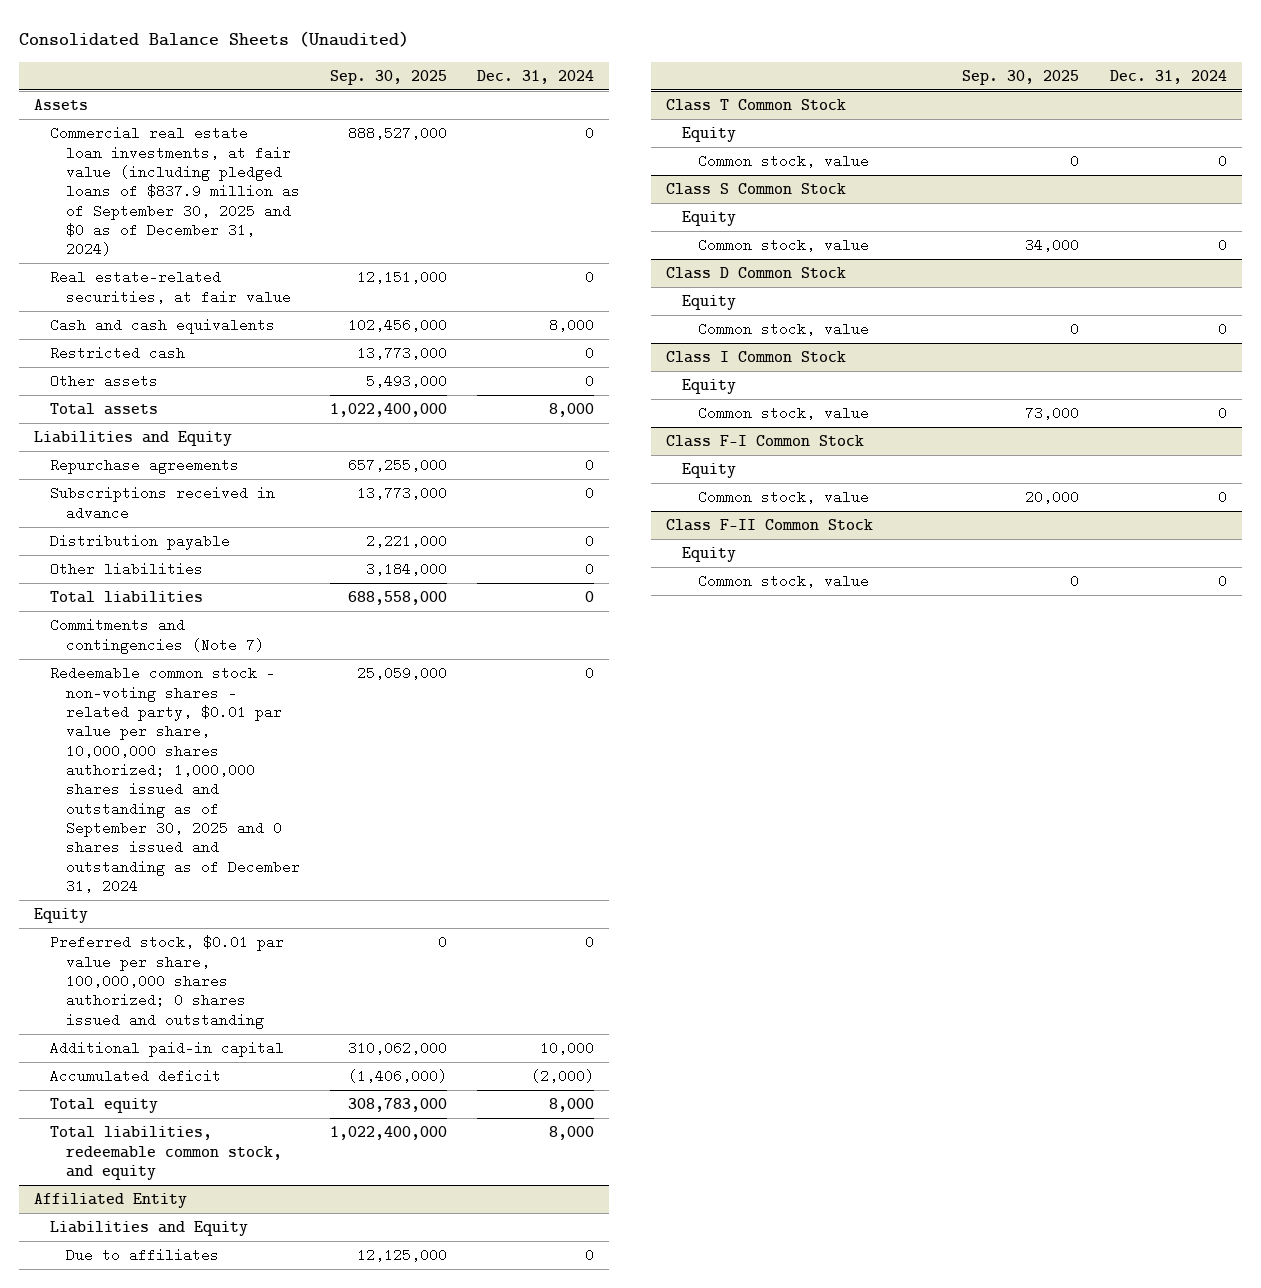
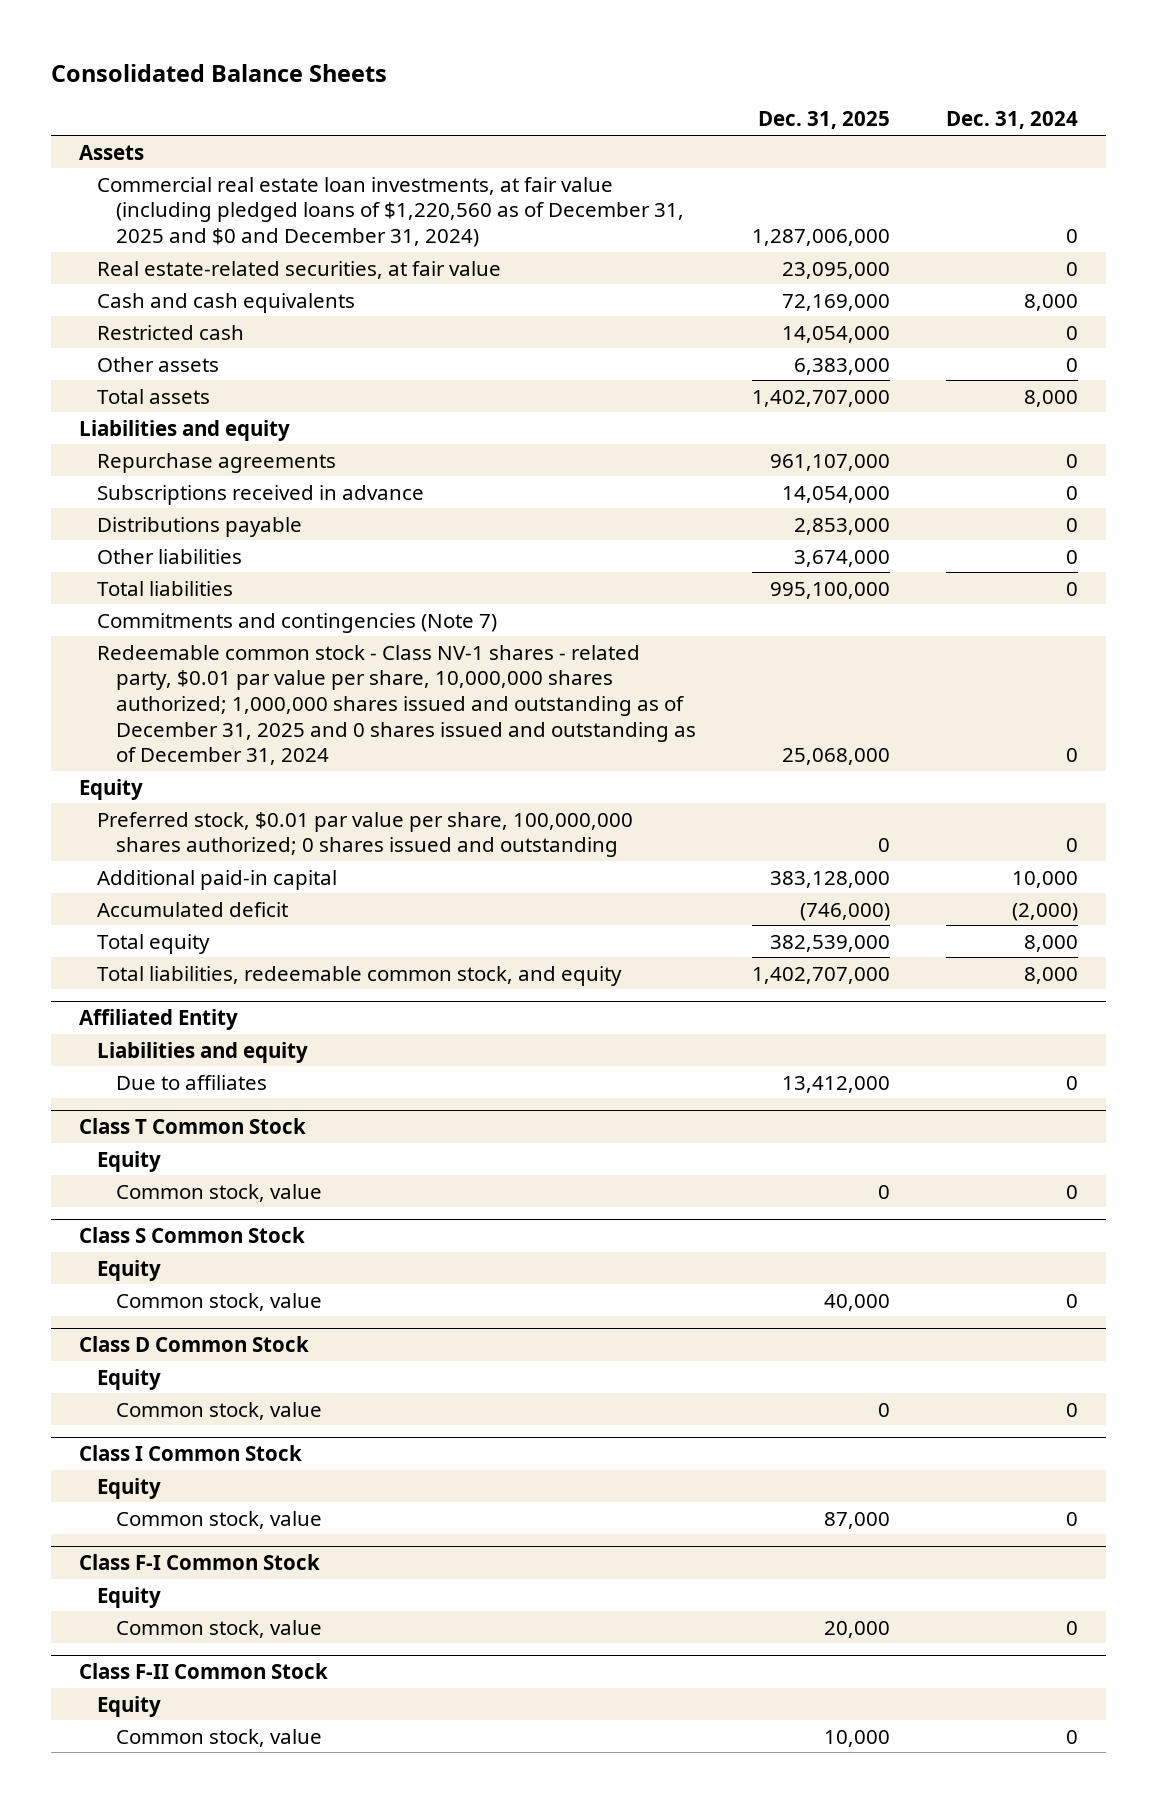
[18,30,409,47] Consolidated Balance Sheets (Unaudited) -> [50,64,387,83] Consolidated Balance Sheets
[329,69,447,85] Sep. 30, 2025 -> none
none -> [758,111,891,130] Dec. 31, 2025
[49,126,300,257] Commercial real estate loan investments, at fair value (including pledged loans of $837.9 million as of September 30, 2025 and $0 as of December 31, 2024) -> [97,176,685,247] Commercial real estate loan investments, at fair value (including pledged loans of $1,220,560 as of December 31, 2025 and $0 and December 31, 2024)
[34,431,233,447] Liabilities and Equity -> [78,419,290,441] Liabilities and equity
[49,534,230,551] Distribution payable -> [97,516,303,537] Distributions payable
[49,666,300,894] Redeemable common stock - non-voting shares - related party, $0.01 par value per share, 10,000,000 shares authorized; 1,000,000 shares issued and outstanding as of September 30, 2025 and 0 shares issued and outstanding as of December 31, 2024 -> [97,644,697,766] Redeemable common stock - Class NV-1 shares - related party, $0.01 par value per share, 10,000,000 shares authorized; 1,000,000 shares issued and outstanding as of December 31, 2025 and 0 shares issued and outstanding as of December 31, 2024
[49,1221,248,1237] Liabilities and Equity -> [97,1041,309,1063] Liabilities and equity

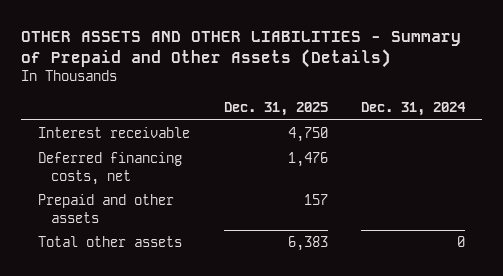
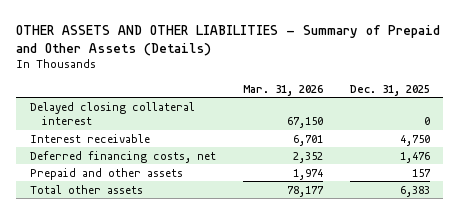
[361,101,467,116] Dec. 31, 2024 -> none
none -> [242,84,323,96] Mar. 31, 2026
none -> [29,101,195,125] Delayed closing collateral interest

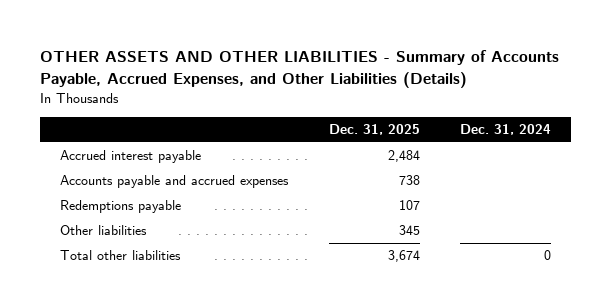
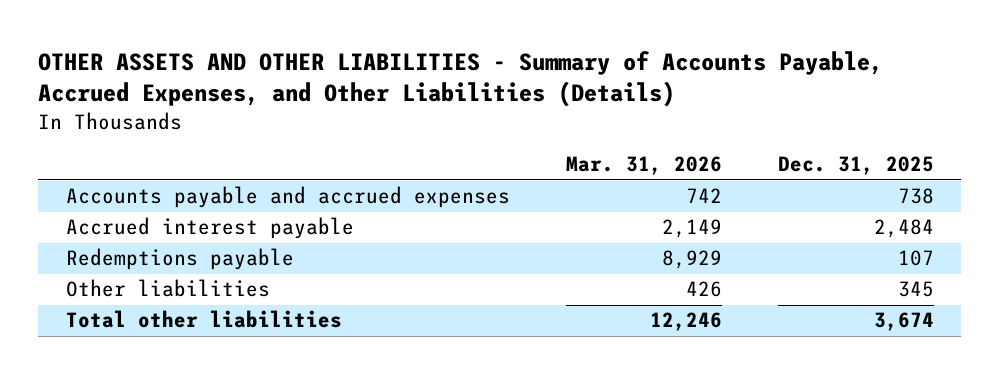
[459,124,551,136] Dec. 31, 2024 -> none
none -> [565,156,722,176] Mar. 31, 2026
[60,150,202,164] Accrued interest payable -> [66,217,355,240] Accrued interest payable

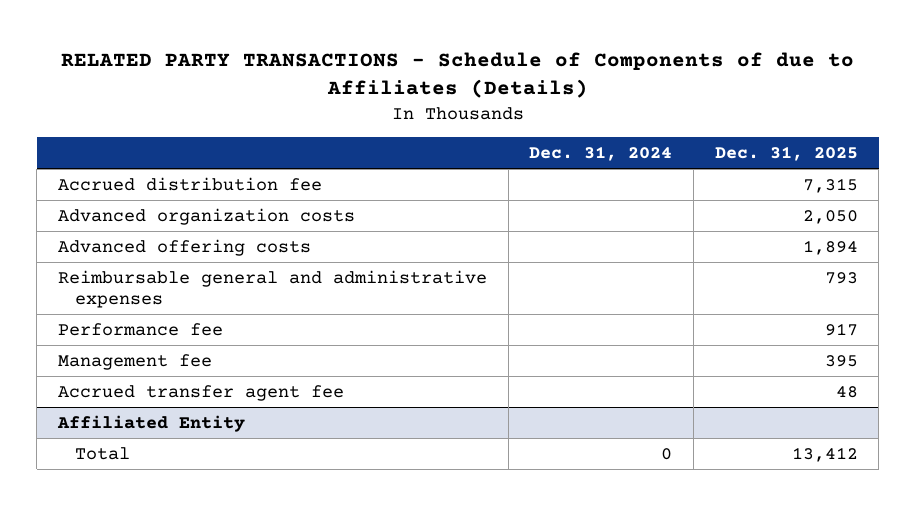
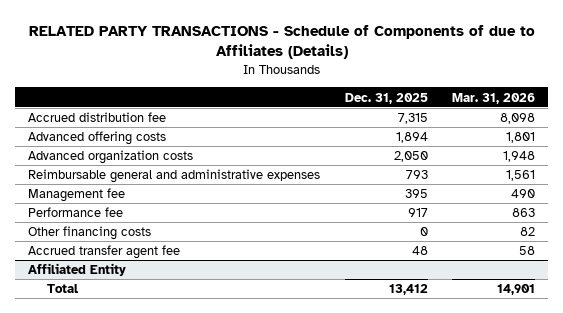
[529,146,673,162] Dec. 31, 2024 -> none
none -> [452,92,536,104] Mar. 31, 2026
[58,207,356,225] Advanced organization costs -> [27,150,193,165] Advanced organization costs
[58,322,224,336] Performance fee -> [27,207,123,218] Performance fee
none -> [27,226,151,241] Other financing costs

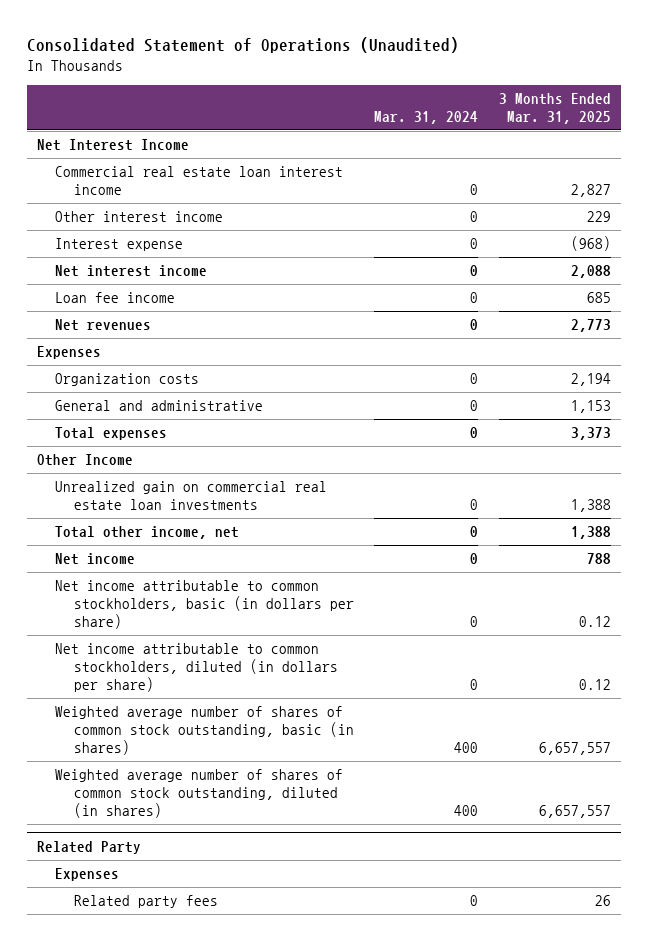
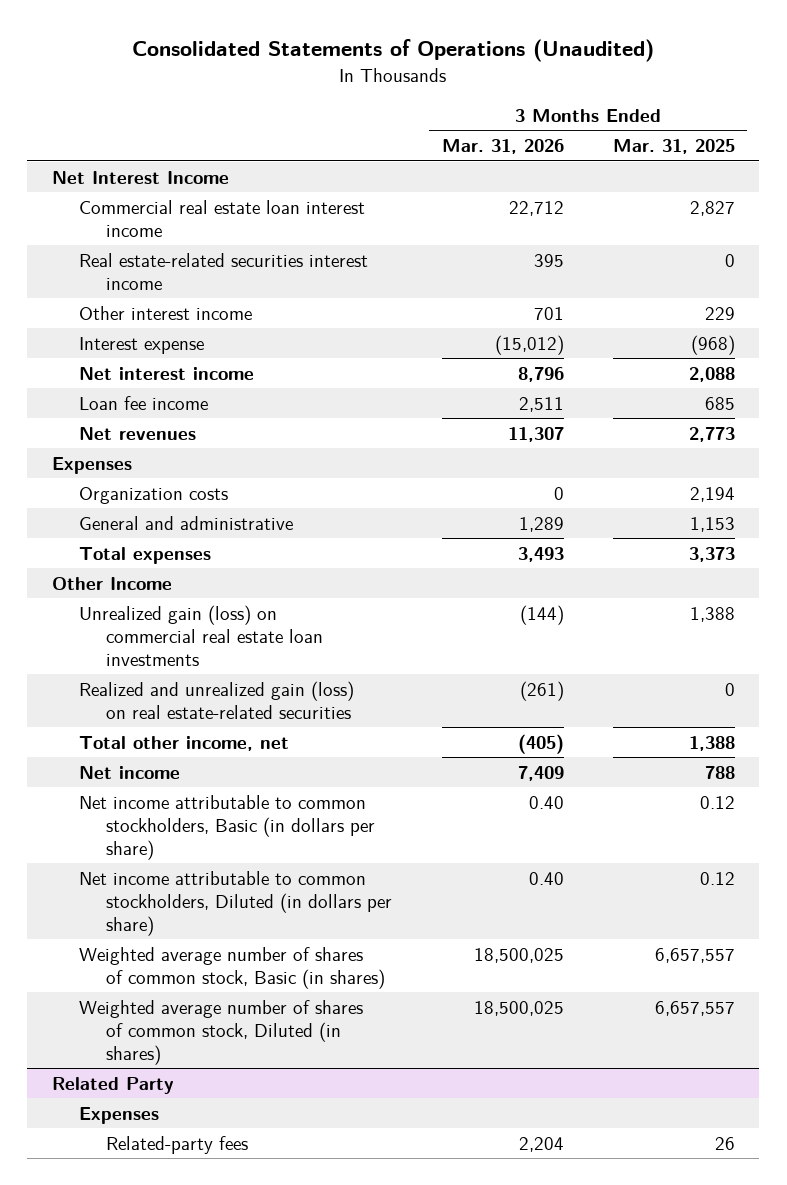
[26,37,459,54] Consolidated Statement of Operations (Unaudited) -> [132,39,655,63] Consolidated Statements of Operations (Unaudited)
[374,111,479,125] Mar. 31, 2024 -> none
none -> [441,139,564,155] Mar. 31, 2026
none -> [79,252,369,290] Real estate-related securities interest income
[55,481,328,511] Unrealized gain on commercial real estate loan investments -> [79,604,324,666] Unrealized gain (loss) on commercial real estate loan investments
none -> [79,680,355,719] Realized and unrealized gain (loss) on real estate-related securities
[55,580,354,629] Net income attributable to common stockholders, basic (in dollars per share) -> [79,794,376,860] Net income attributable to common stockholders, Basic (in dollars per share)
[55,643,338,692] Net income attributable to common stockholders, diluted (in dollars per share) -> [79,870,393,936] Net income attributable to common stockholders, Diluted (in dollars per share)
[55,706,354,755] Weighted average number of shares of common stock outstanding, basic (in shares) -> [79,946,386,989] Weighted average number of shares of common stock, Basic (in shares)
[55,769,344,818] Weighted average number of shares of common stock outstanding, diluted (in shares) -> [79,999,364,1065] Weighted average number of shares of common stock, Diluted (in shares)
[73,895,218,909] Related party fees -> [106,1135,249,1154] Related-party fees

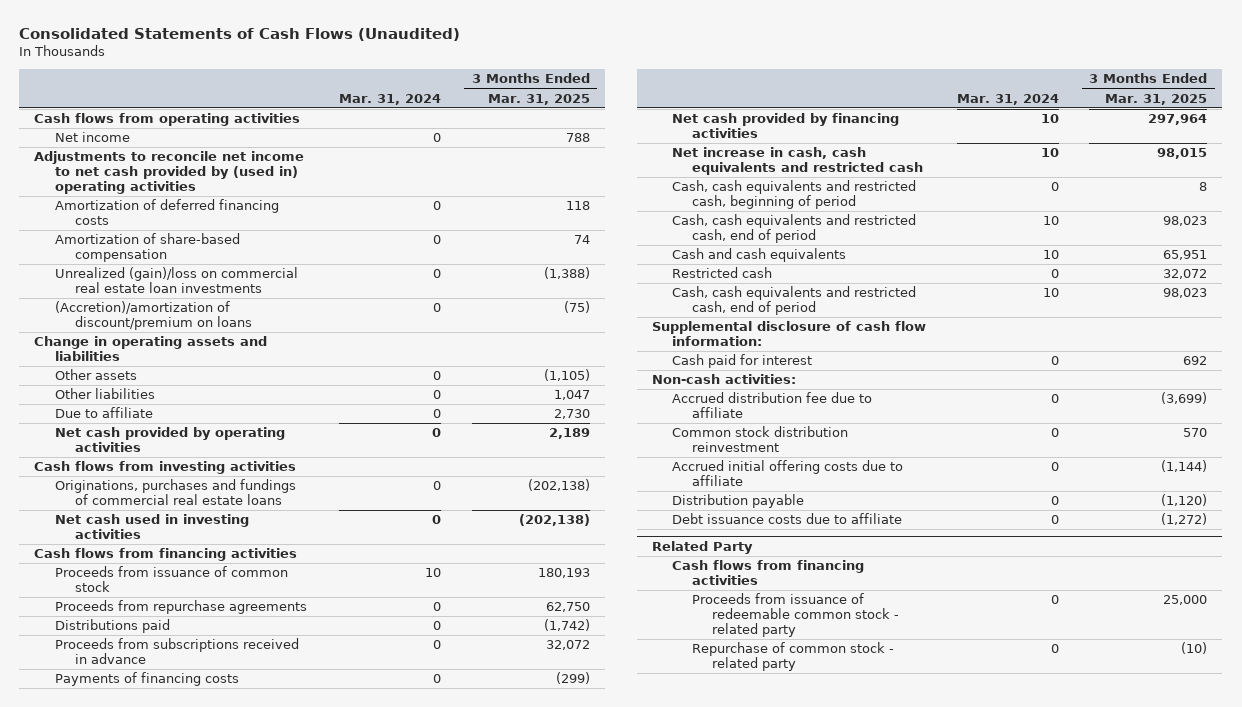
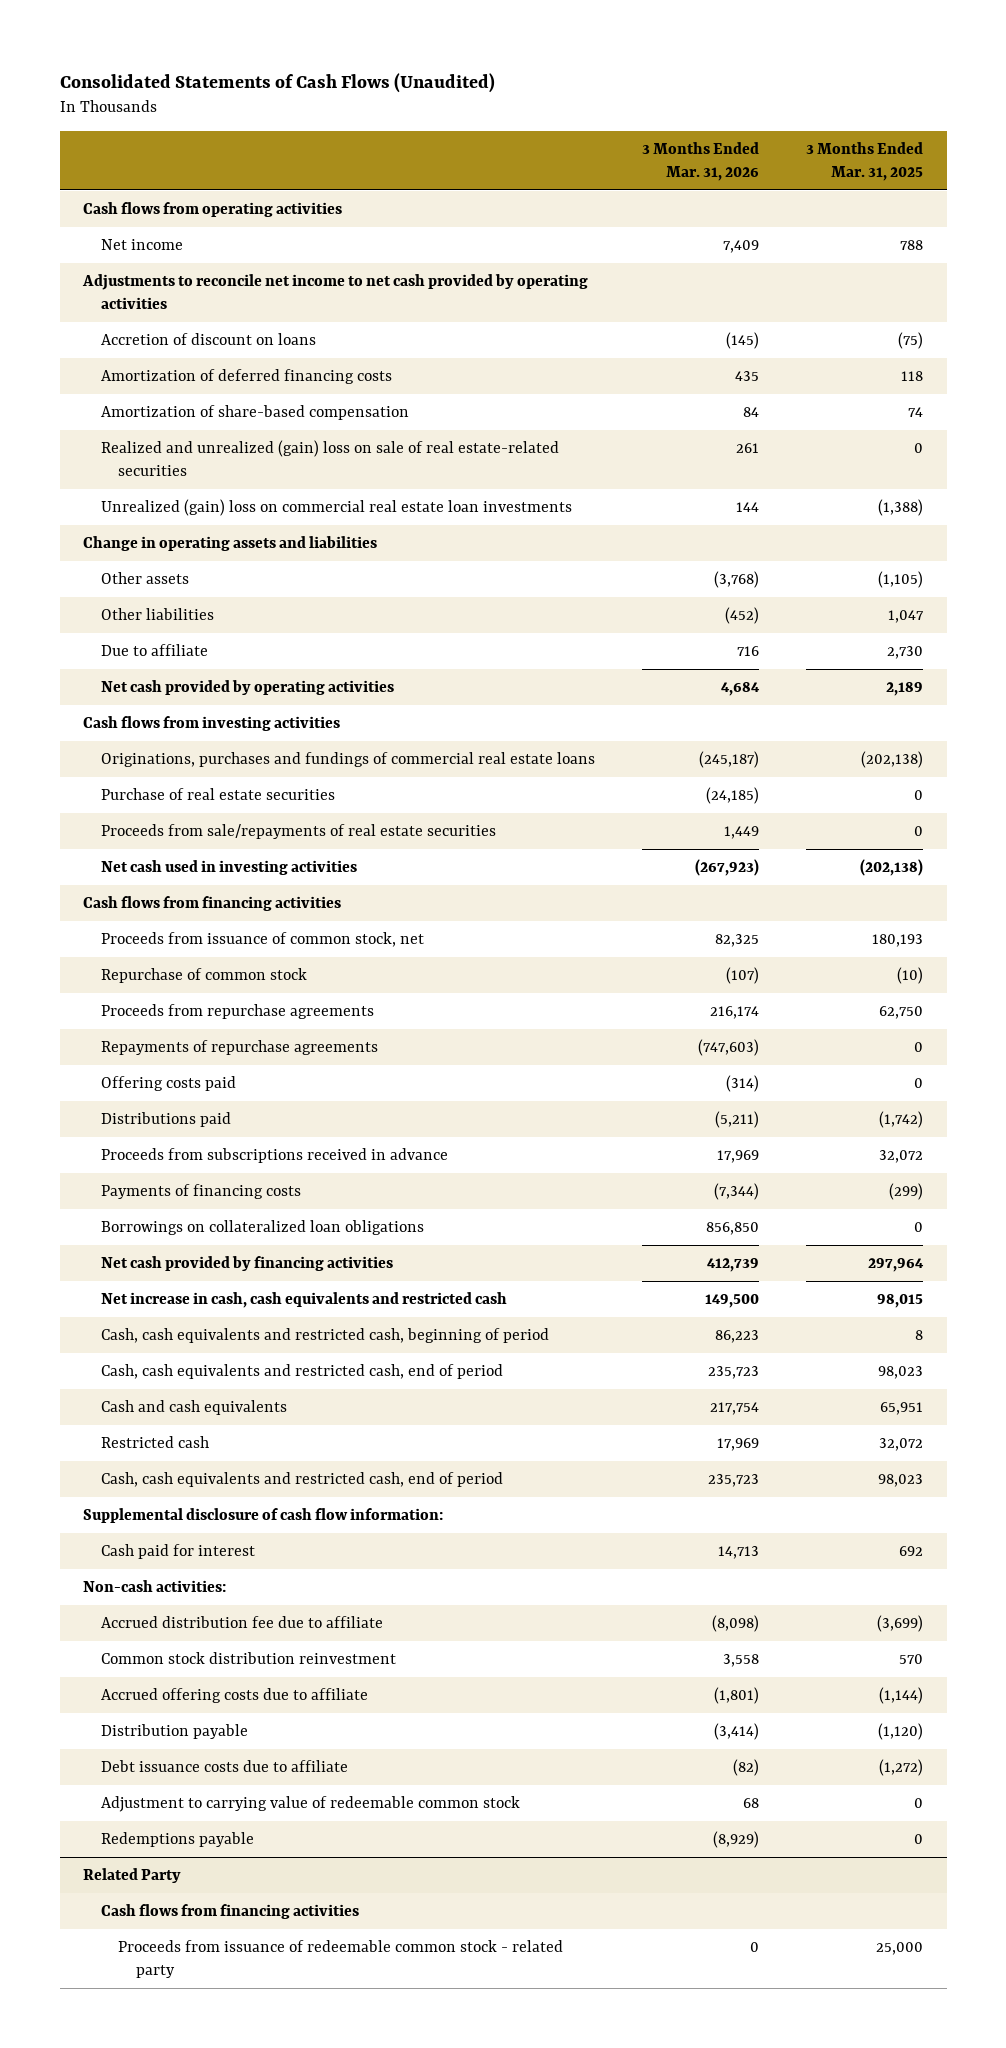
[338,93,441,105] Mar. 31, 2024 -> none
none -> [641,141,759,182] 3 Months Ended Mar. 31, 2026
[34,151,305,195] Adjustments to reconcile net income to net cash provided by (used in) operating activities -> [82,274,589,310] Adjustments to reconcile net income to net cash provided by operating activities
none -> [100,333,316,346] Accretion of discount on loans
[54,301,252,331] (Accretion)/amortization of discount/premium on loans -> none
none -> [100,440,559,477] Realized and unrealized (gain) loss on sale of real estate-related securities
[54,267,298,294] Unrealized (gain)/loss on commercial real estate loan investments -> [100,499,572,517] Unrealized (gain) loss on commercial real estate loan investments
none -> [100,788,335,801] Purchase of real estate securities
none -> [100,824,496,840] Proceeds from sale/repayments of real estate securities
[54,566,288,593] Proceeds from issuance of common stock -> [100,932,424,948] Proceeds from issuance of common stock, net
none -> [100,968,307,984] Repurchase of common stock
none -> [100,1040,378,1056] Repayments of repurchase agreements
none -> [100,1076,236,1092] Offering costs paid
none -> [100,1220,424,1236] Borrowings on collateralized loan obligations
[672,460,904,487] Accrued initial offering costs due to affiliate -> [100,1688,368,1704] Accrued offering costs due to affiliate
none -> [100,1796,520,1813] Adjustment to carrying value of redeemable common stock
none -> [100,1832,254,1848] Redemptions payable
[692,642,895,672] Repurchase of common stock - related party -> none

